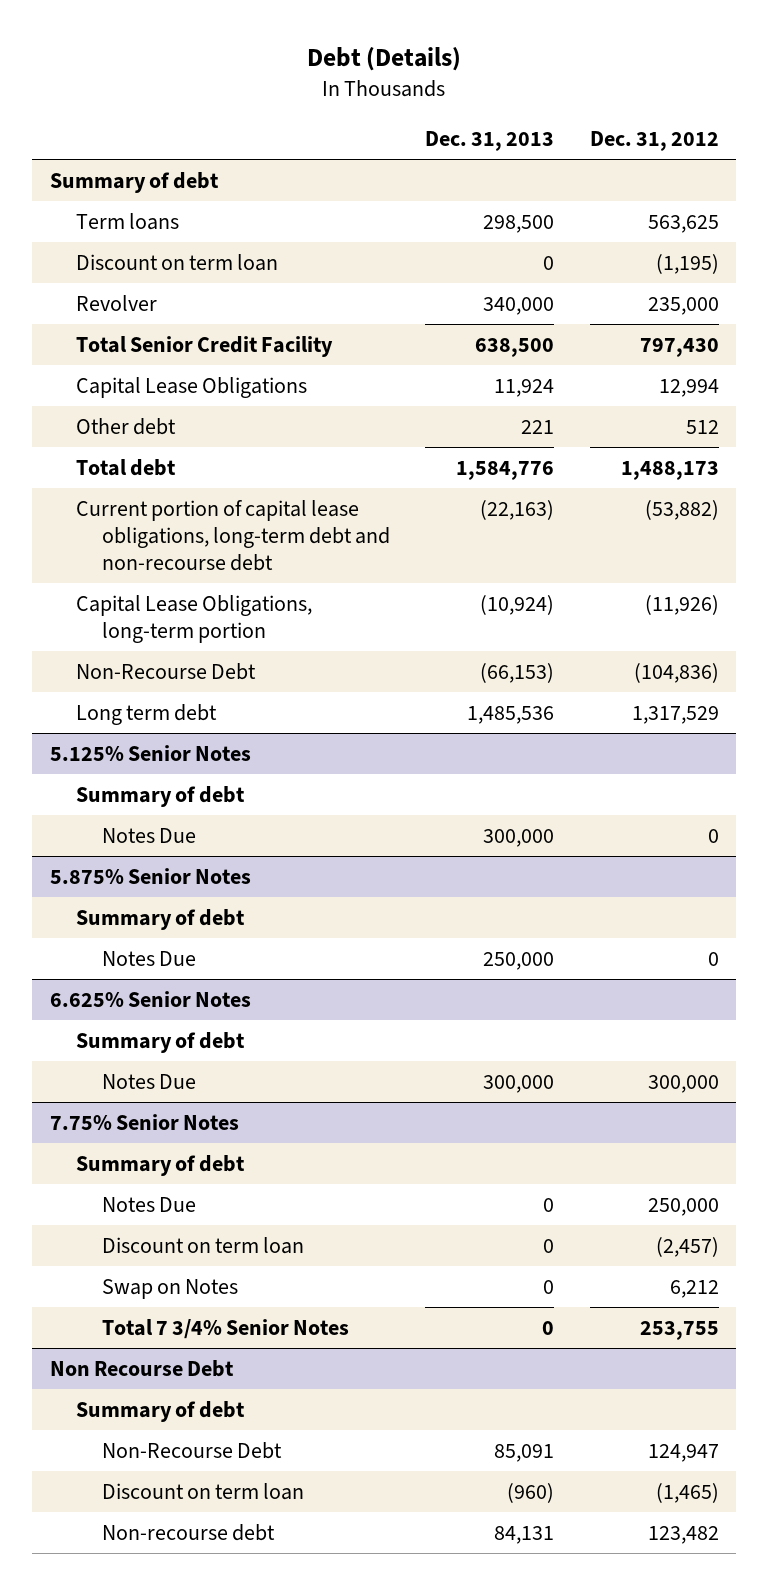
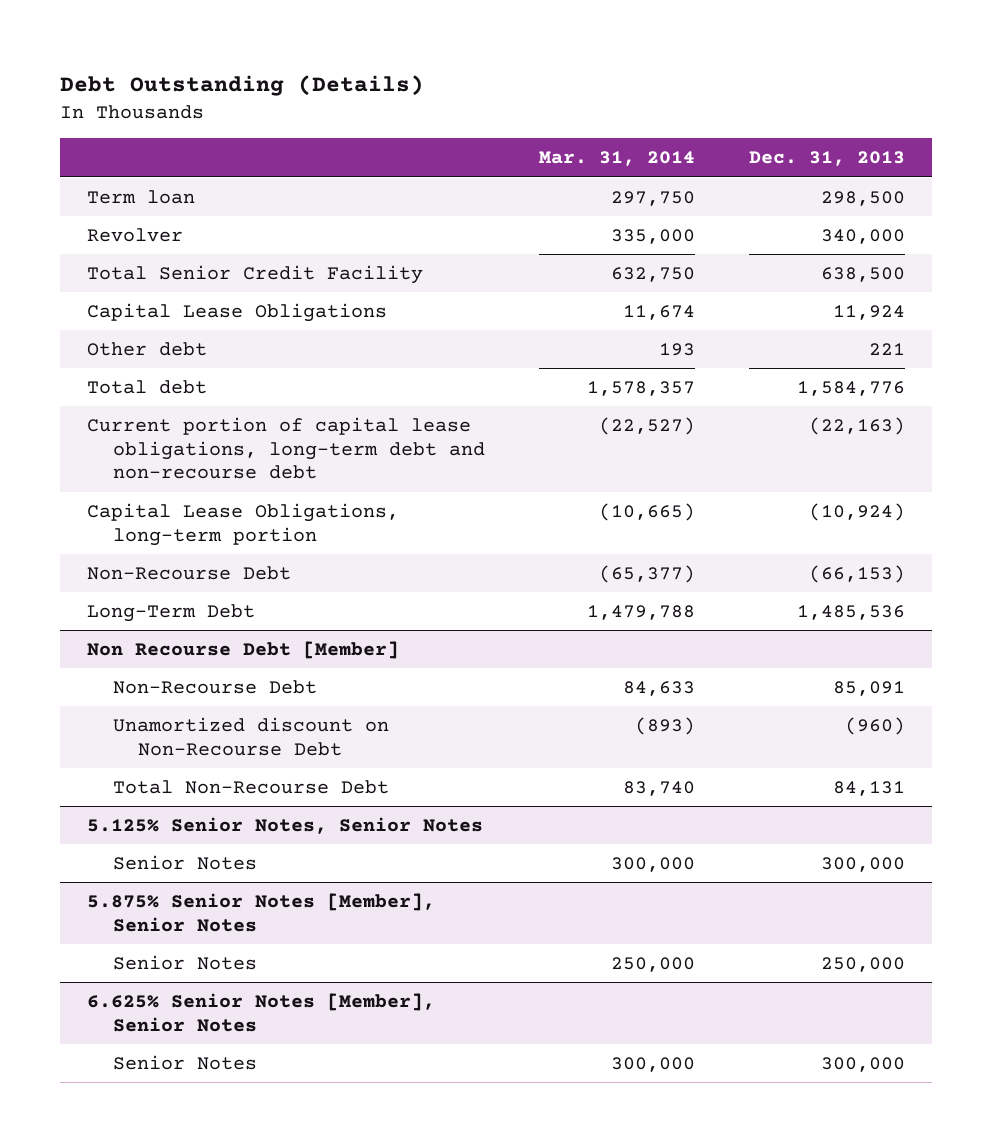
[307,47,462,72] Debt (Details) -> [60,75,425,97] Debt Outstanding (Details)
[589,130,719,151] Dec. 31, 2012 -> none
none -> [538,151,695,167] Mar. 31, 2014
[49,171,219,193] Summary of debt -> none
[76,253,279,271] Discount on term loan -> none
[76,212,180,230] Term loans -> [87,190,196,205] Term loan
[49,744,251,761] 5.125% Senior Notes -> none
[76,785,246,807] Summary of debt -> none
[102,827,197,843] Notes Due -> none
[49,867,251,884] 5.875% Senior Notes -> none
[76,908,246,930] Summary of debt -> none
[102,950,197,966] Notes Due -> none
[49,990,251,1007] 6.625% Senior Notes -> none
[76,1031,246,1053] Summary of debt -> none
[102,1073,197,1089] Notes Due -> none
[49,1113,239,1130] 7.75% Senior Notes -> none
[76,1154,246,1176] Summary of debt -> none
[102,1196,197,1212] Notes Due -> none
[102,1236,305,1254] Discount on term loan -> none
[102,1278,239,1299] Swap on Notes -> none
[102,1318,350,1339] Total 7 3/4% Senior Notes -> none
[76,1400,246,1422] Summary of debt -> none
[76,703,218,725] Long term debt -> [87,604,256,623] Long-Term Debt
[49,1359,234,1377] Non Recourse Debt -> [87,641,400,660] Non Recourse Debt [Member]
[102,1482,305,1500] Discount on term loan -> [112,717,389,756] Unamortized discount on Non-Recourse Debt
[102,1523,276,1541] Non-recourse debt -> [112,780,389,795] Total Non-Recourse Debt
none -> [87,817,484,835] 5.125% Senior Notes, Senior Notes
none -> [112,855,257,871] Senior Notes
none -> [87,893,436,932] 5.875% Senior Notes [Member], Senior Notes
none -> [112,955,257,971] Senior Notes
none -> [87,993,436,1032] 6.625% Senior Notes [Member], Senior Notes
none -> [112,1055,257,1071] Senior Notes

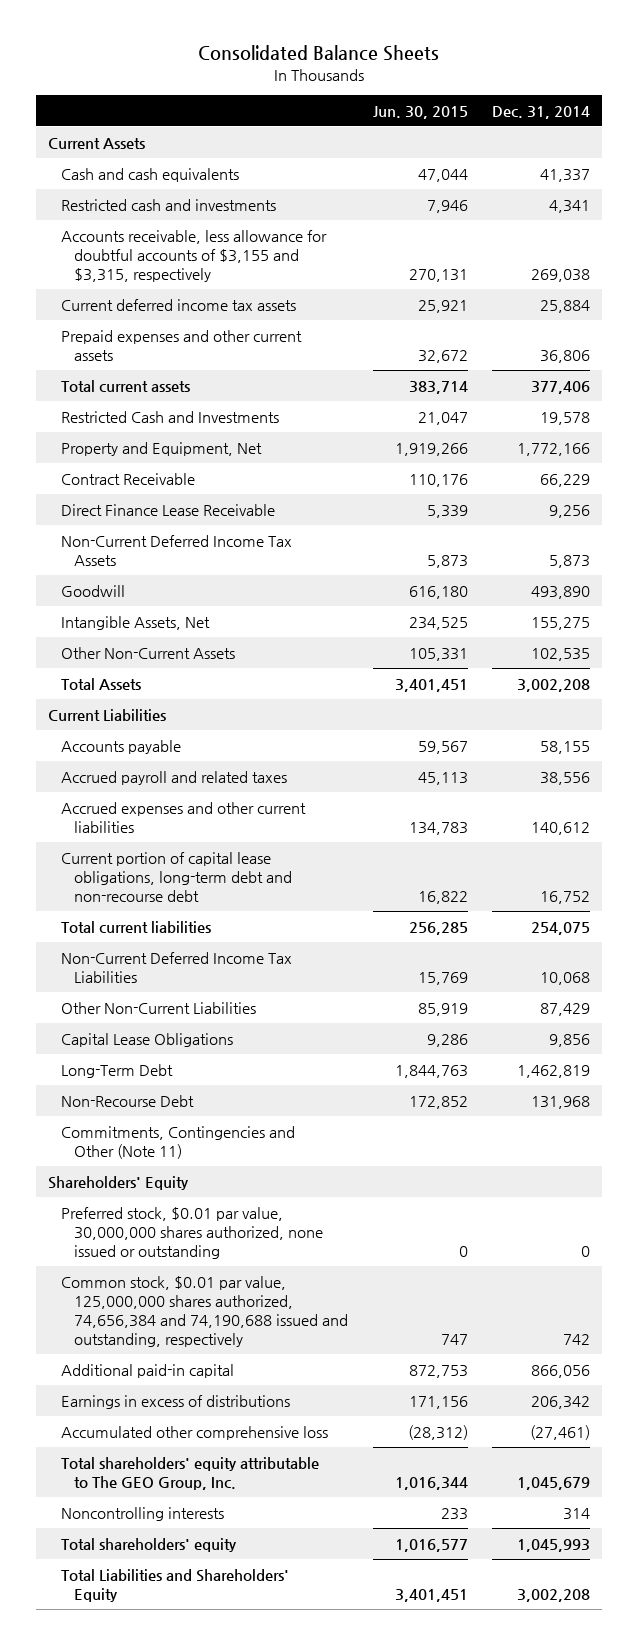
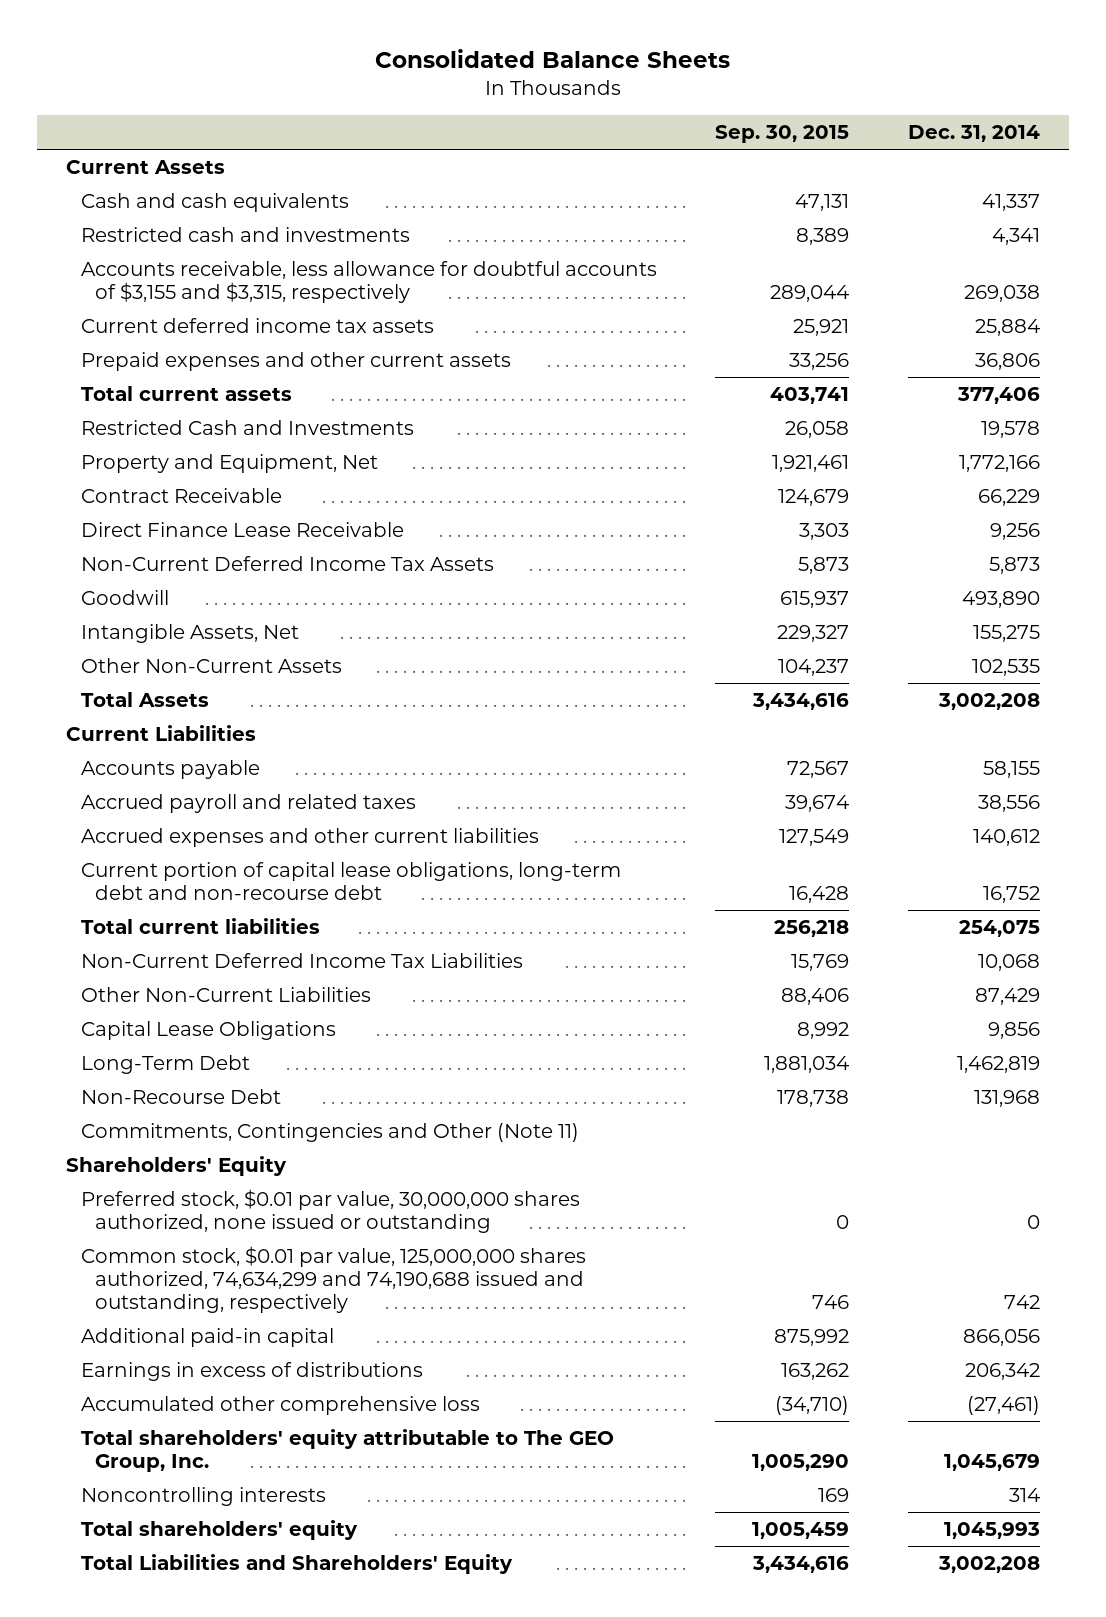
[372,105,468,119] Jun. 30, 2015 -> none
none -> [715,125,850,144] Sep. 30, 2015
[61,1275,349,1347] Common stock, $0.01 par value, 125,000,000 shares authorized, 74,656,384 and 74,190,688 issued and outstanding, respectively -> [80,1245,586,1314] Common stock, $0.01 par value, 125,000,000 shares authorized, 74,634,299 and 74,190,688 issued and outstanding, respectively

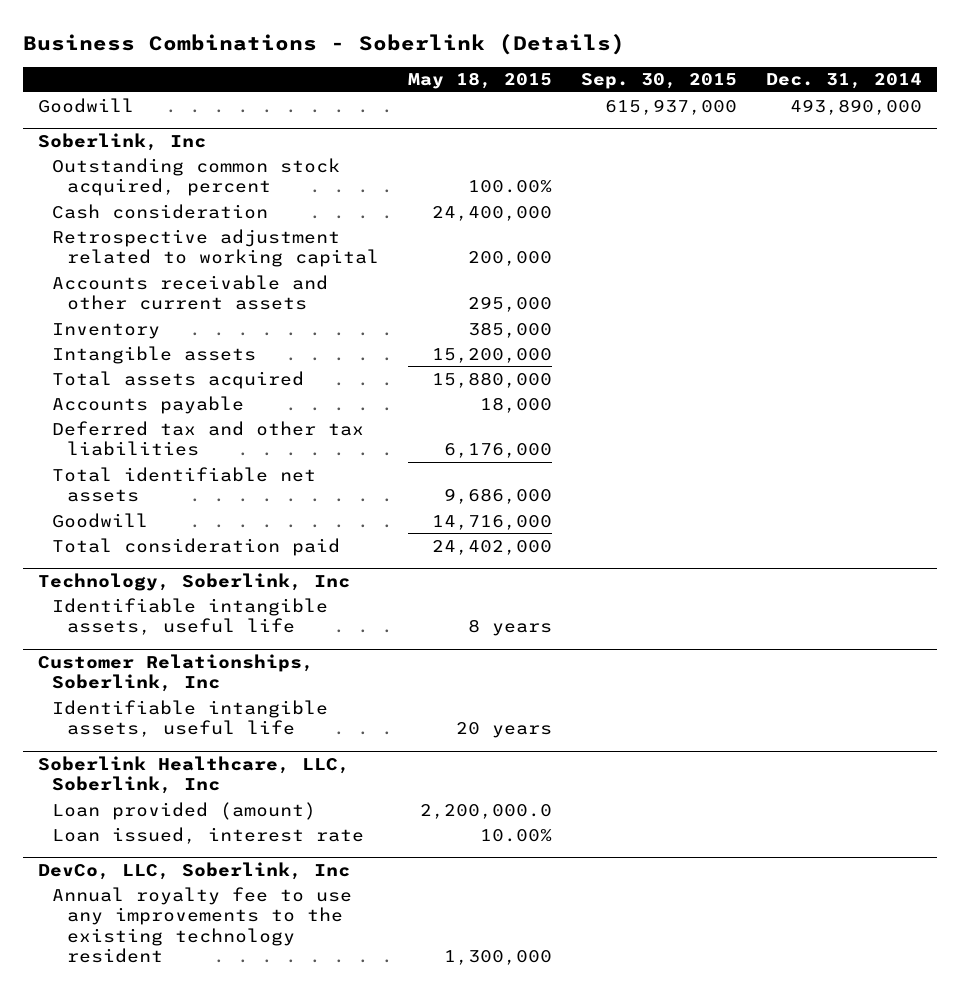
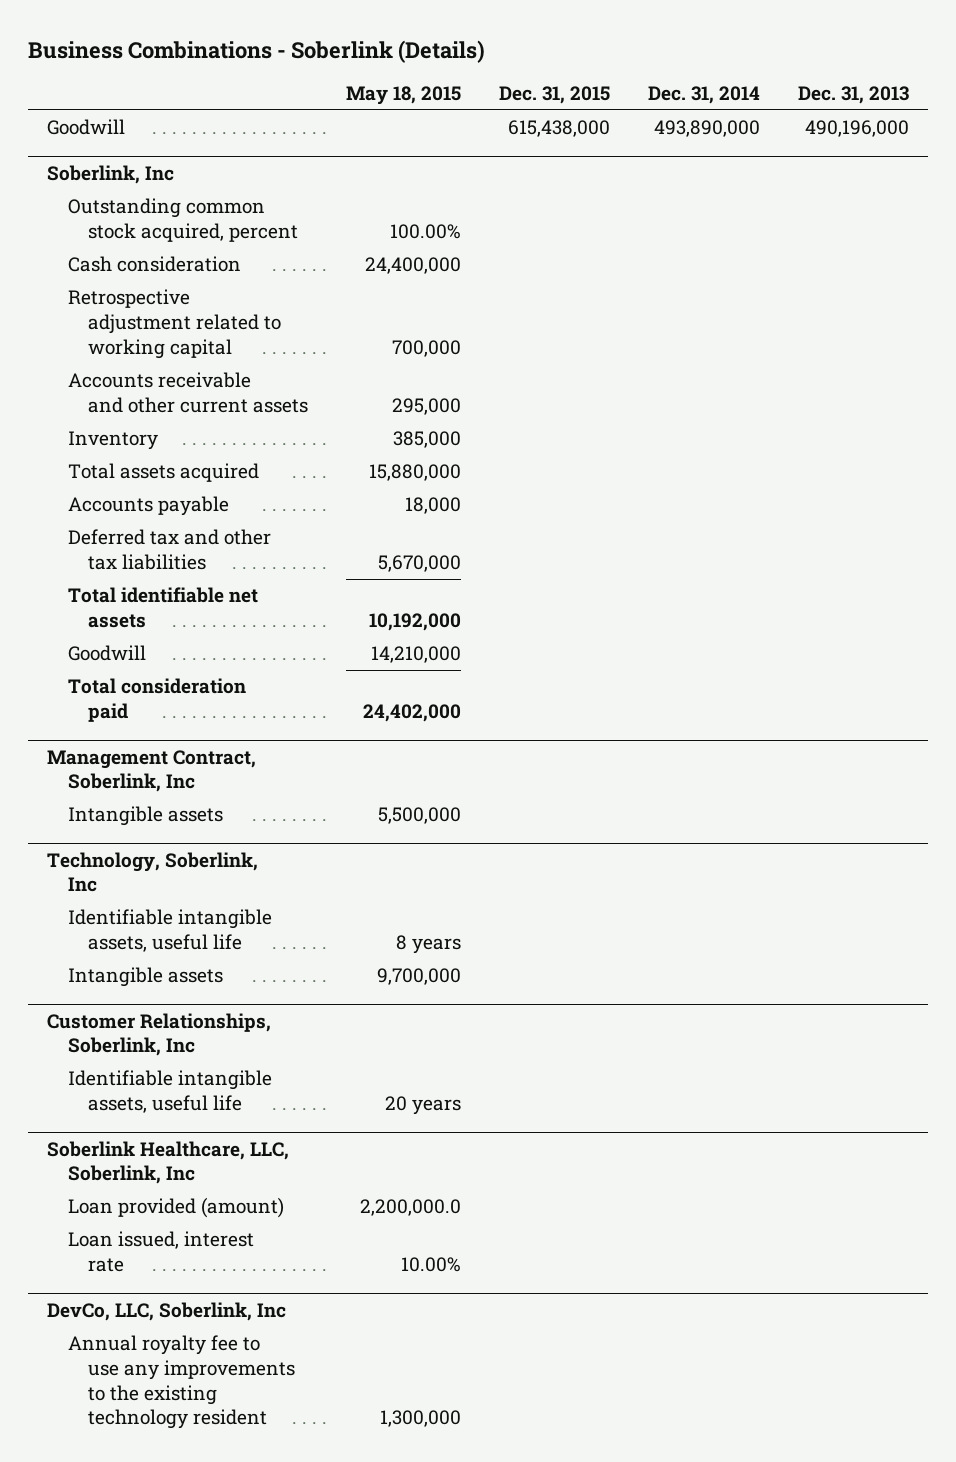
[581,73,738,90] Sep. 30, 2015 -> none
none -> [499,85,611,104] Dec. 31, 2015
none -> [797,85,909,104] Dec. 31, 2013
[467,251,552,267] 200,000 -> [392,339,462,357] 700,000
[52,345,257,364] Intangible assets -> none
[443,443,552,459] 6,176,000 -> [378,555,462,573] 5,670,000
[443,488,552,505] 9,686,000 -> [369,613,462,632] 10,192,000
[431,514,552,530] 14,716,000 -> [371,646,462,664] 14,210,000
none -> [47,749,257,793] Management Contract, Soberlink, Inc
none -> [67,806,223,827] Intangible assets
none -> [67,967,223,988] Intangible assets

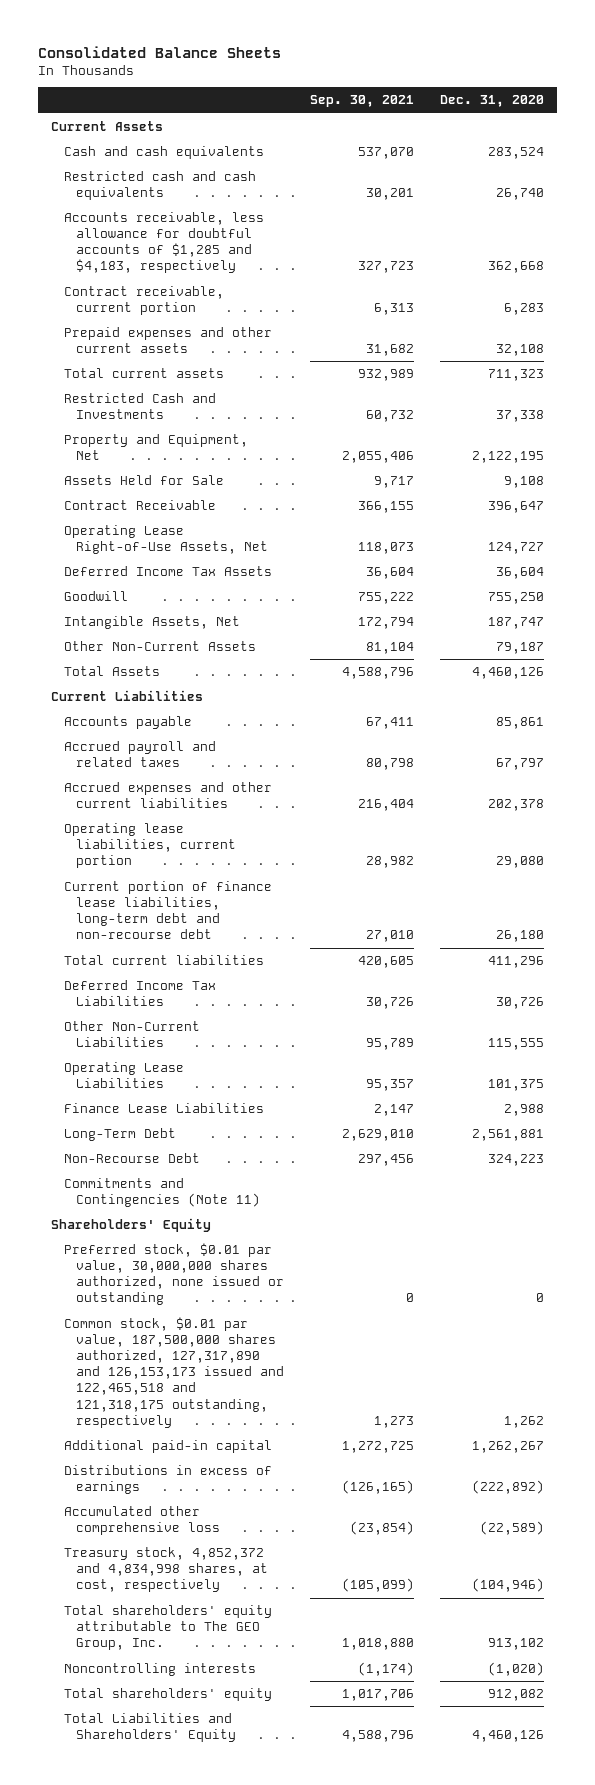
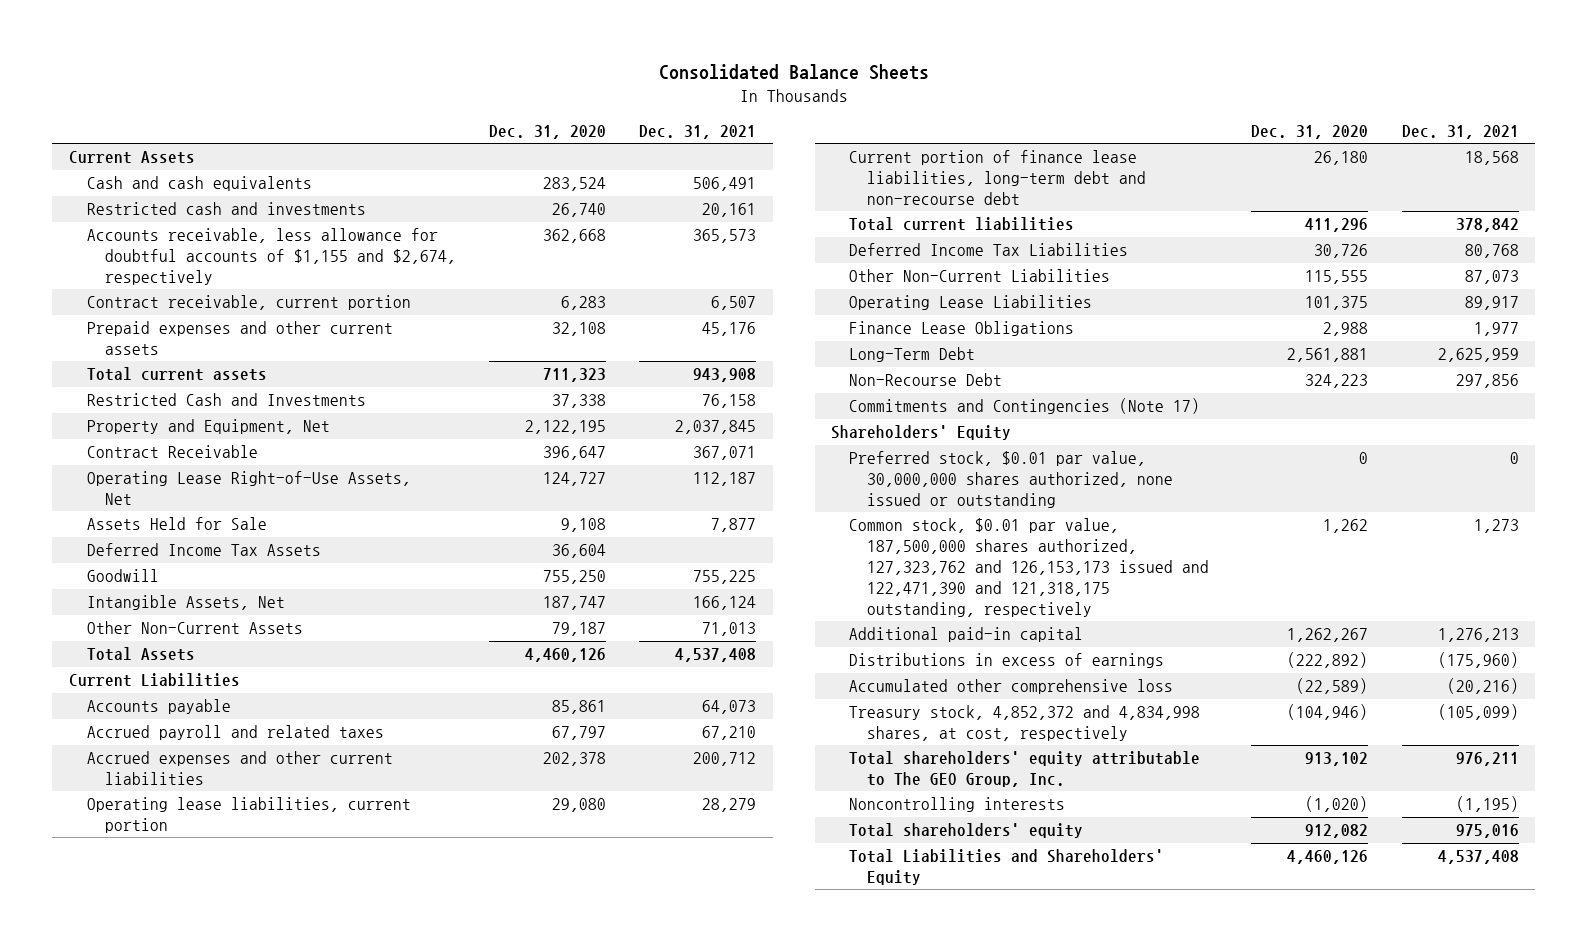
[310,95,415,108] Sep. 30, 2021 -> none
none -> [639,125,757,140] Dec. 31, 2021
[63,171,256,201] Restricted cash and cash equivalents -> [86,202,366,216] Restricted cash and investments
[63,212,264,274] Accounts receivable, less allowance for doubtful accounts of $1,285 and $4,183, respectively -> [86,228,456,285] Accounts receivable, less allowance for doubtful accounts of $1,155 and $2,674, respectively
[63,475,224,486] Assets Held for Sale -> [86,517,267,531] Assets Held for Sale
[63,1103,264,1114] Finance Lease Liabilities -> [849,321,1075,337] Finance Lease Obligations
[63,1178,261,1208] Commitments and Contingencies (Note 11) -> [849,398,1201,415] Commitments and Contingencies (Note 17)
[63,1317,285,1428] Common stock, $0.01 par value, 187,500,000 shares authorized, 127,317,890 and 126,153,173 issued and 122,465,518 and 121,318,175 outstanding, respectively -> [849,518,1210,617] Common stock, $0.01 par value, 187,500,000 shares authorized, 127,323,762 and 126,153,173 issued and 122,471,390 and 121,318,175 outstanding, respectively

